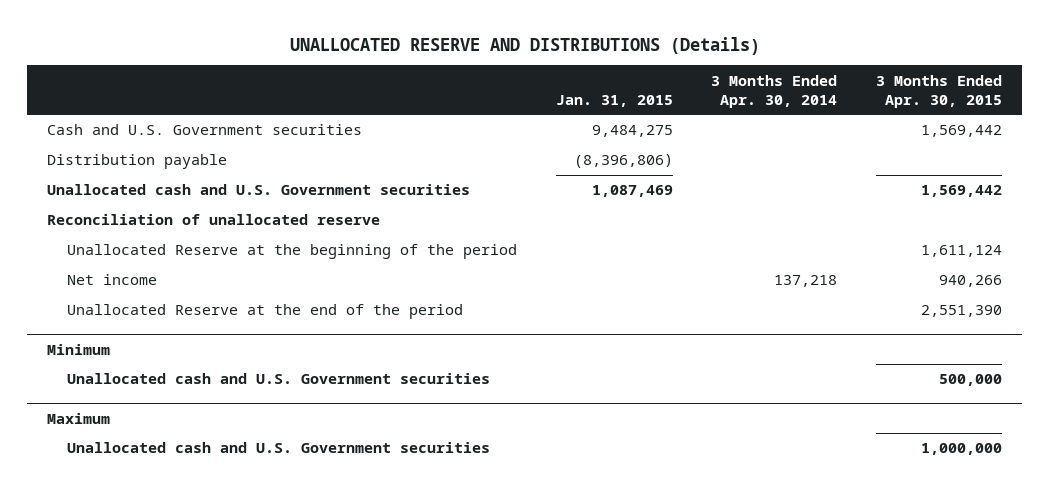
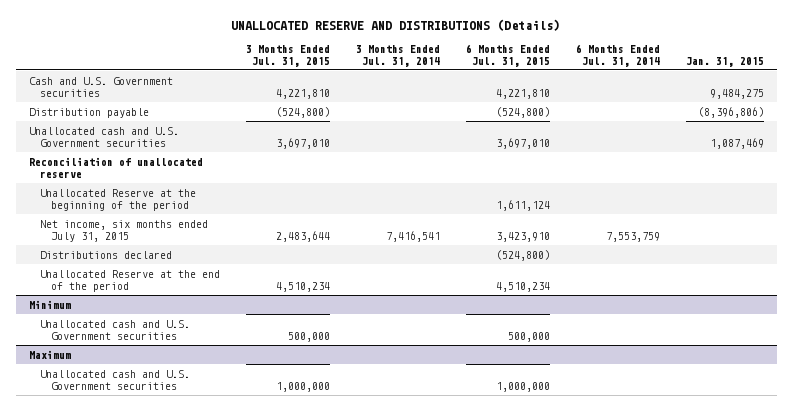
[711,74,838,108] 3 Months Ended Apr. 30, 2014 -> none
[876,74,1003,108] 3 Months Ended Apr. 30, 2015 -> none
none -> [246,44,331,67] 3 Months Ended Jul. 31, 2015
none -> [356,44,441,67] 3 Months Ended Jul. 31, 2014
none -> [466,43,551,67] 6 Months Ended Jul. 31, 2015
none -> [576,43,661,67] 6 Months Ended Jul. 31, 2014
[66,274,157,286] Net income -> [39,219,208,242] Net income, six months ended July 31, 2015
none -> [39,250,172,259] Distributions declared

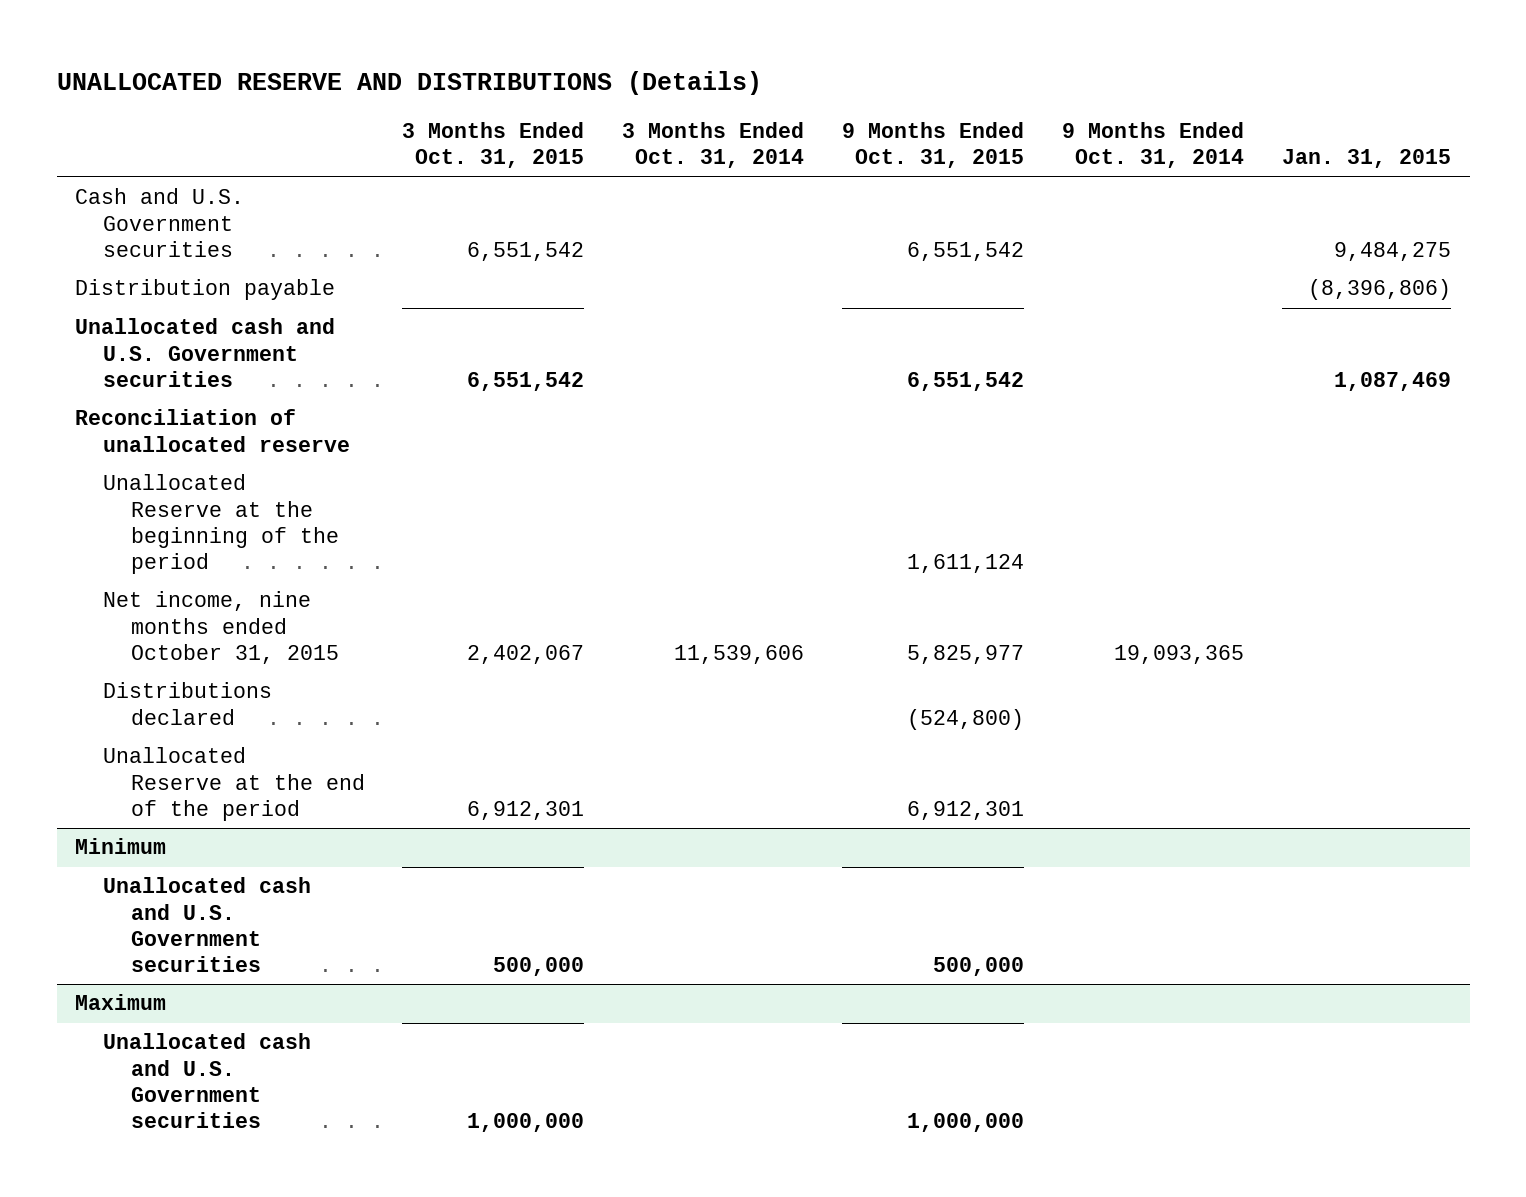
[246,44,331,67] 3 Months Ended Jul. 31, 2015 -> none
[356,44,441,67] 3 Months Ended Jul. 31, 2014 -> none
[466,43,551,67] 6 Months Ended Jul. 31, 2015 -> none
[576,43,661,67] 6 Months Ended Jul. 31, 2014 -> none
none -> [402,122,585,169] 3 Months Ended Oct. 31, 2015
none -> [622,122,805,169] 3 Months Ended Oct. 31, 2014
none -> [842,122,1025,169] 9 Months Ended Oct. 31, 2015
none -> [1062,122,1245,169] 9 Months Ended Oct. 31, 2014
[39,219,208,242] Net income, six months ended July 31, 2015 -> [103,591,339,664] Net income, nine months ended October 31, 2015

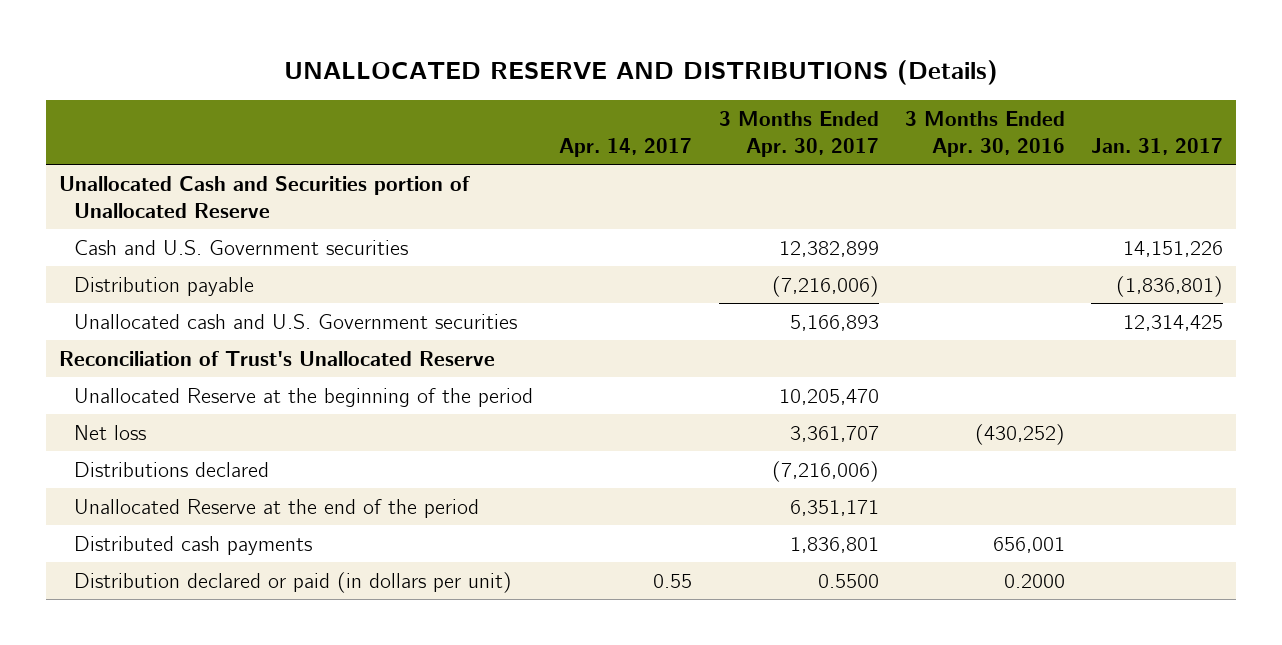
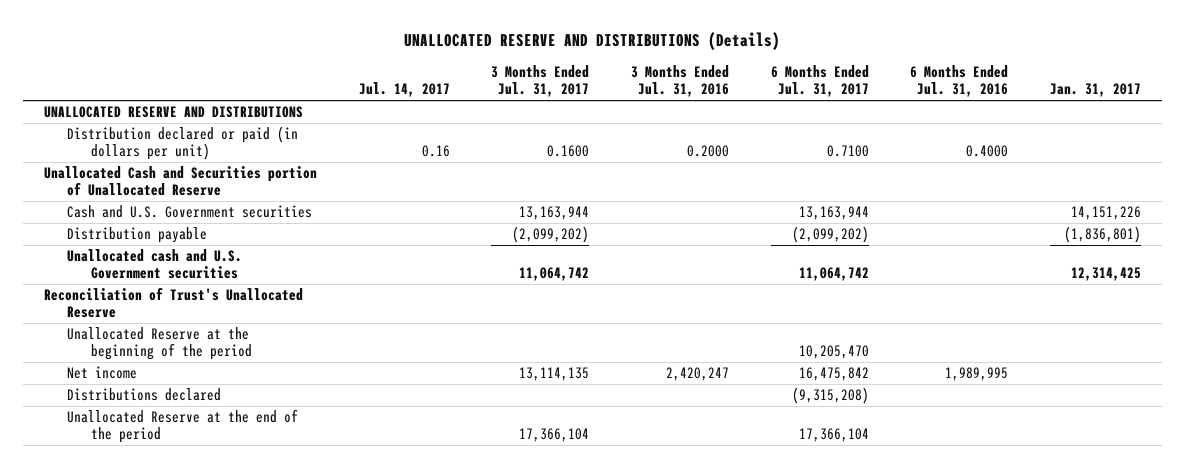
[559,137,693,157] Apr. 14, 2017 -> none
[718,111,879,157] 3 Months Ended Apr. 30, 2017 -> none
[904,111,1065,157] 3 Months Ended Apr. 30, 2016 -> none
none -> [358,82,450,98] Jul. 14, 2017
none -> [491,65,590,98] 3 Months Ended Jul. 31, 2017
none -> [630,65,729,98] 3 Months Ended Jul. 31, 2016
none -> [770,65,869,98] 6 Months Ended Jul. 31, 2017
none -> [910,65,1009,98] 6 Months Ended Jul. 31, 2016
none -> [44,106,304,119] UNALLOCATED RESERVE AND DISTRIBUTIONS
[74,572,513,594] Distribution declared or paid (in dollars per unit) -> [67,126,299,161] Distribution declared or paid (in dollars per unit)
[74,425,147,441] Net loss -> [67,366,138,380] Net income
[74,536,313,556] Distributed cash payments -> none

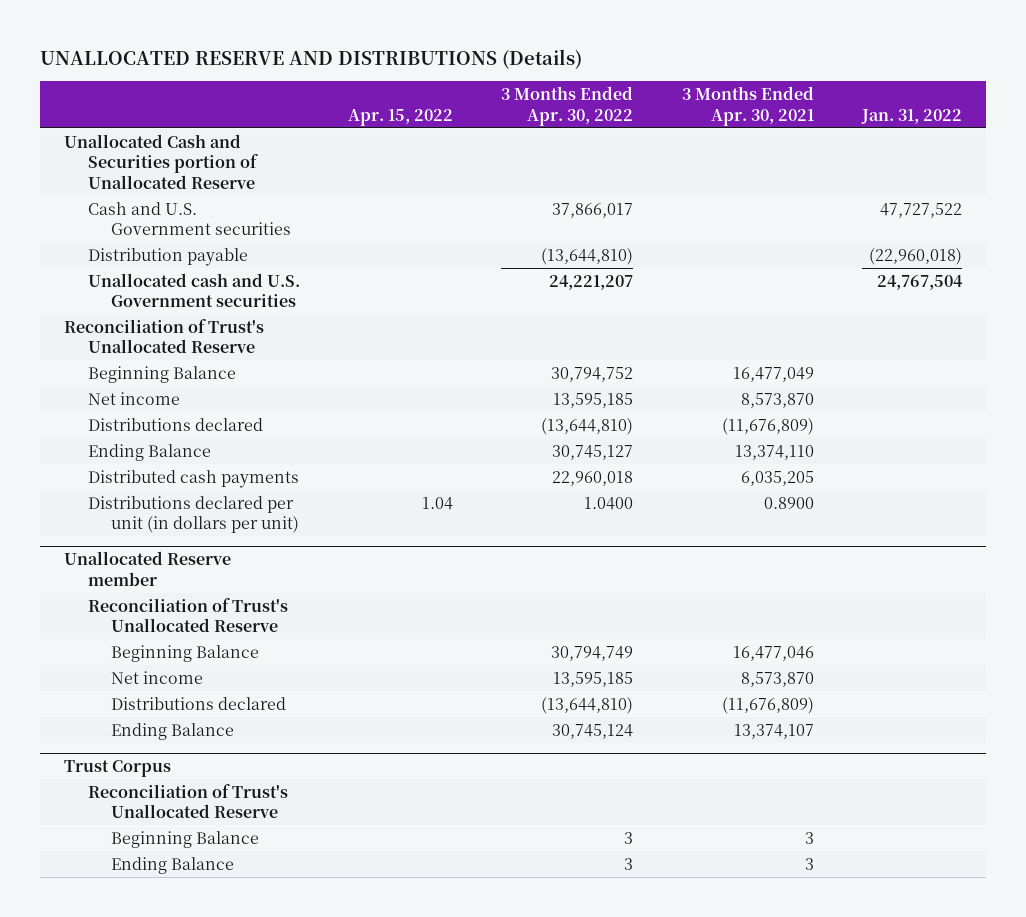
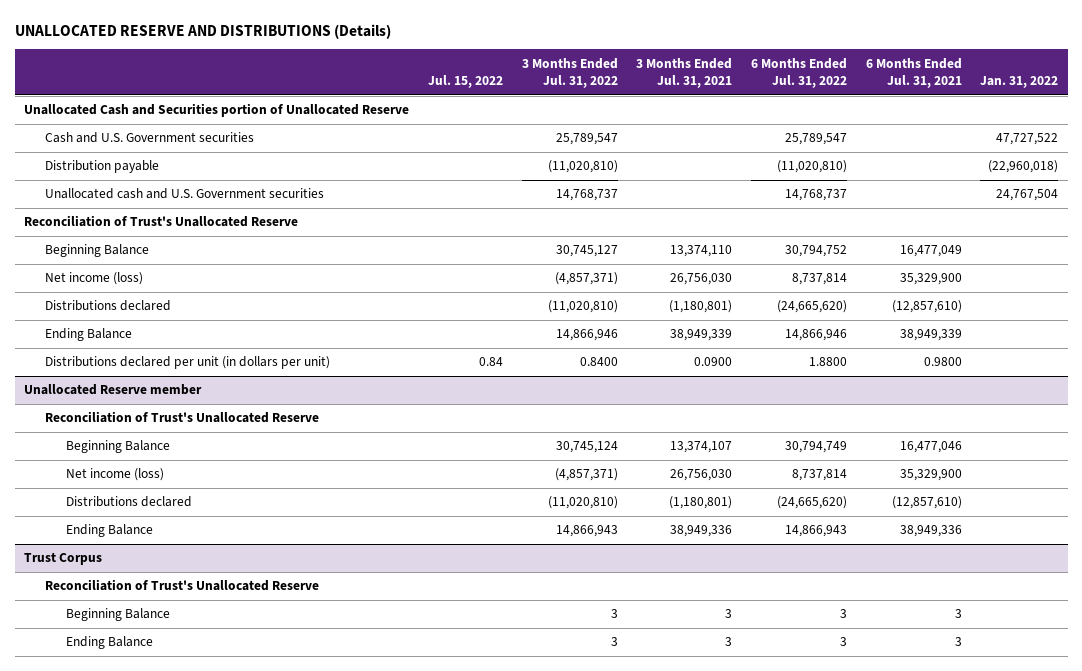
[347,108,453,126] Apr. 15, 2022 -> none
[501,86,634,126] 3 Months Ended Apr. 30, 2022 -> none
[681,86,814,126] 3 Months Ended Apr. 30, 2021 -> none
none -> [427,75,503,89] Jul. 15, 2022
none -> [521,57,618,89] 3 Months Ended Jul. 31, 2022
none -> [636,57,733,89] 3 Months Ended Jul. 31, 2021
none -> [750,57,847,89] 6 Months Ended Jul. 31, 2022
none -> [865,57,962,89] 6 Months Ended Jul. 31, 2021
[87,391,180,405] Net income -> [45,272,144,286] Net income (loss)
[87,469,299,488] Distributed cash payments -> none
[110,670,203,684] Net income -> [66,468,165,482] Net income (loss)

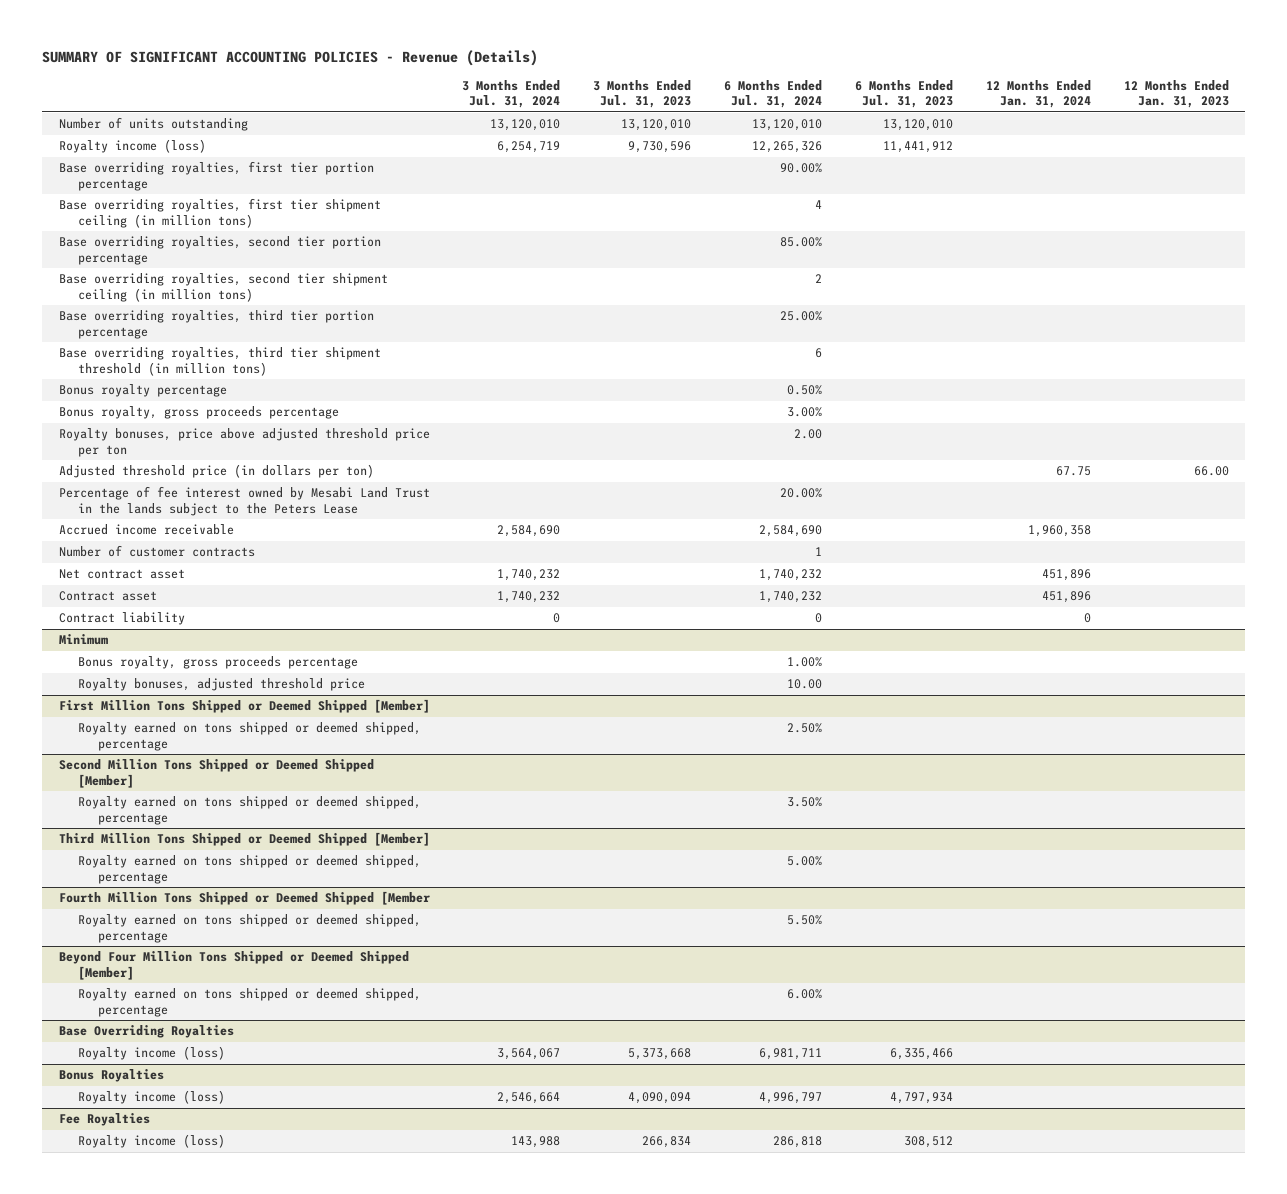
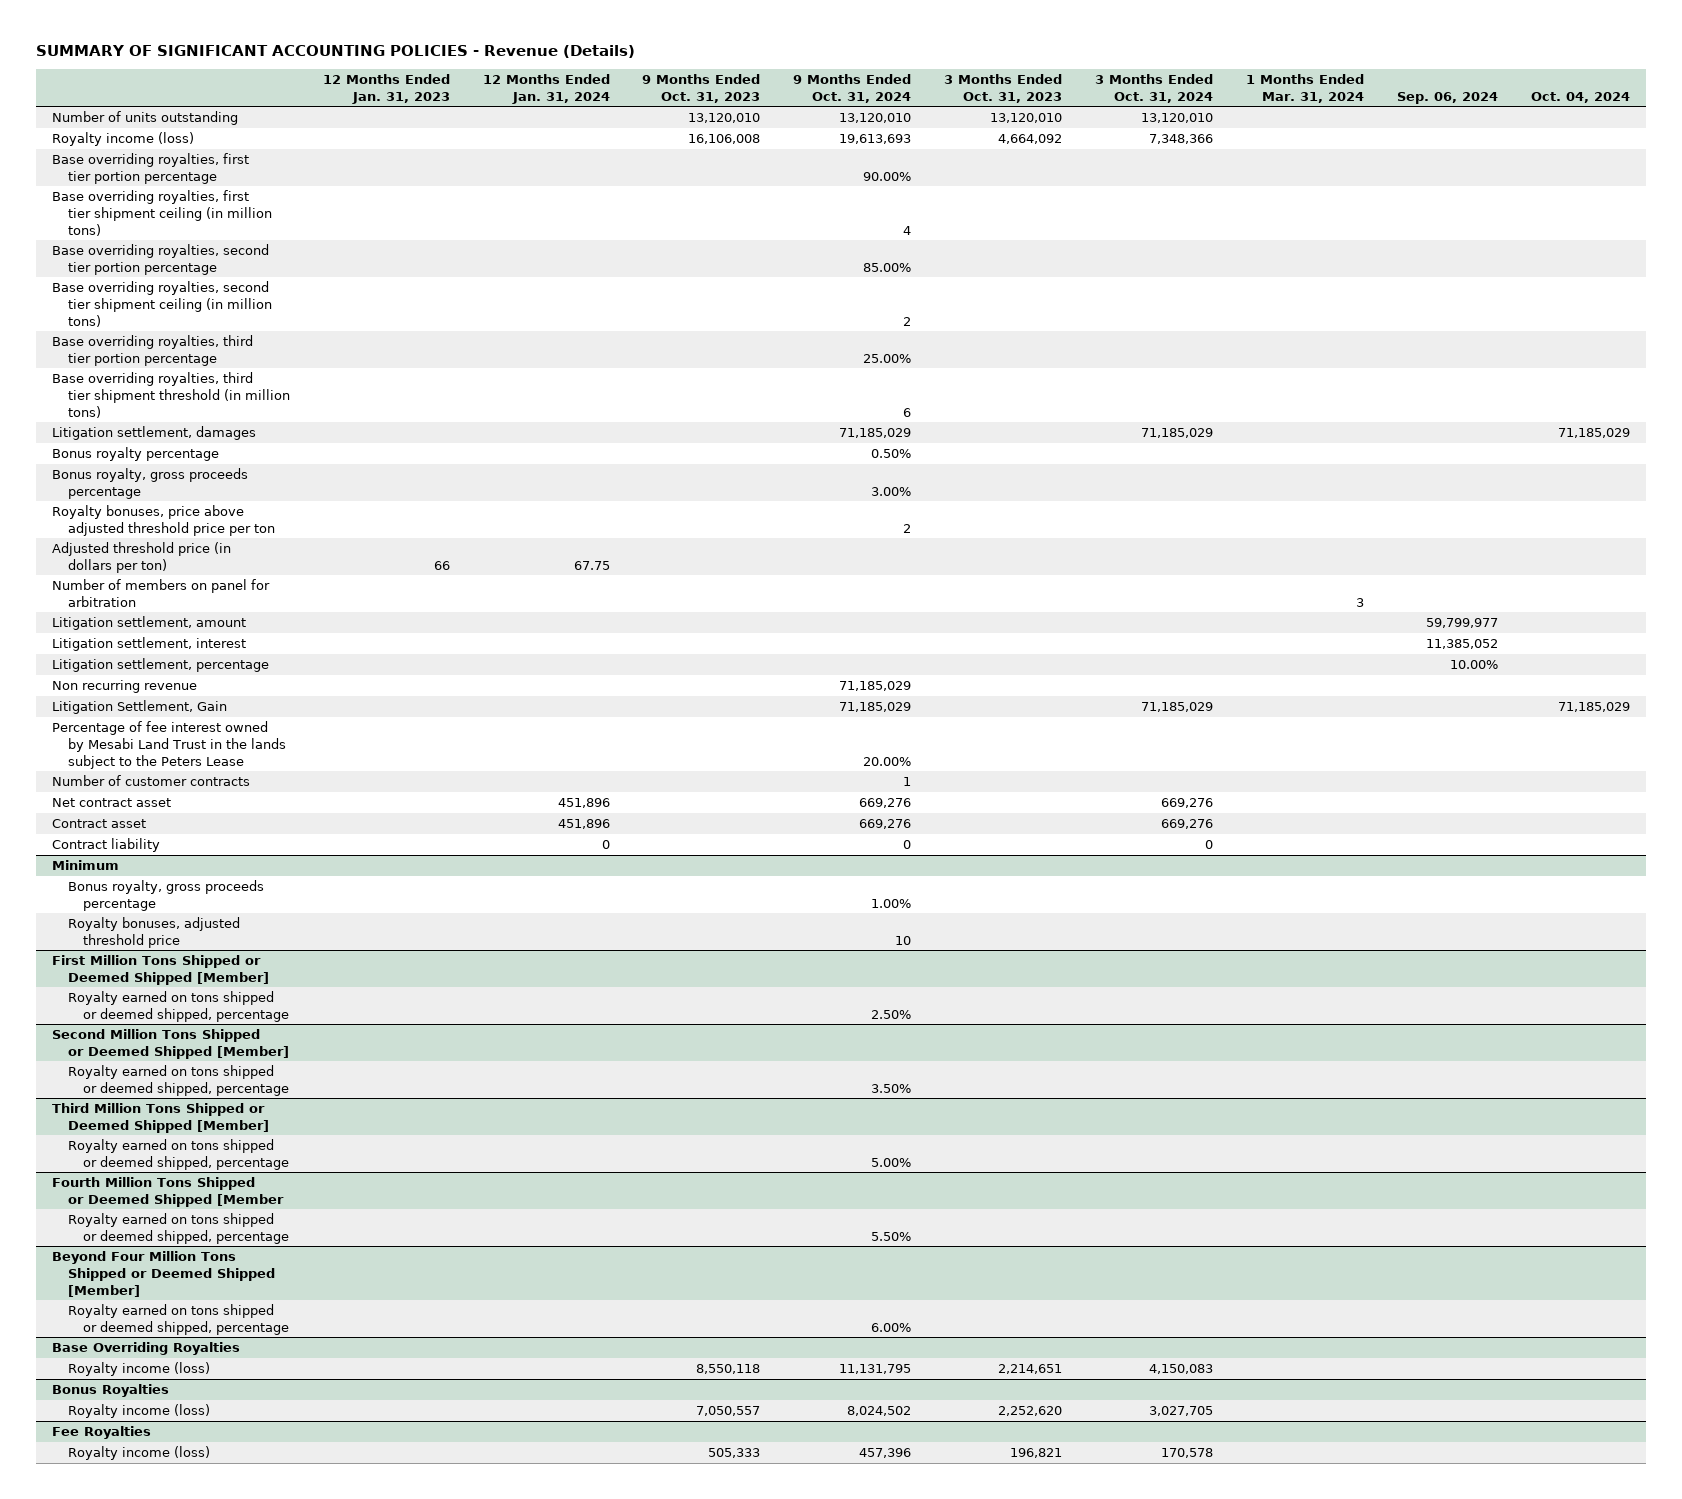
[462,79,561,109] 3 Months Ended Jul. 31, 2024 -> none
[593,79,692,109] 3 Months Ended Jul. 31, 2023 -> none
[724,79,823,109] 6 Months Ended Jul. 31, 2024 -> none
[855,79,954,109] 6 Months Ended Jul. 31, 2023 -> none
none -> [642,73,761,103] 9 Months Ended Oct. 31, 2023
none -> [793,73,912,103] 9 Months Ended Oct. 31, 2024
none -> [944,73,1063,103] 3 Months Ended Oct. 31, 2023
none -> [1094,73,1213,103] 3 Months Ended Oct. 31, 2024
none -> [1245,73,1364,103] 1 Months Ended Mar. 31, 2024
none -> [1396,91,1498,104] Sep. 06, 2024
none -> [1530,91,1630,103] Oct. 04, 2024
none -> [52,425,257,440] Litigation settlement, damages
[1193,466,1229,477] 66.00 -> [433,560,450,570] 66
none -> [52,578,271,607] Number of members on panel for arbitration
none -> [52,615,247,630] Litigation settlement, amount
none -> [52,636,247,651] Litigation settlement, interest
none -> [52,657,270,672] Litigation settlement, percentage
none -> [52,679,198,693] Non recurring revenue
none -> [52,699,228,714] Litigation Settlement, Gain
[58,524,234,536] Accrued income receivable -> none

